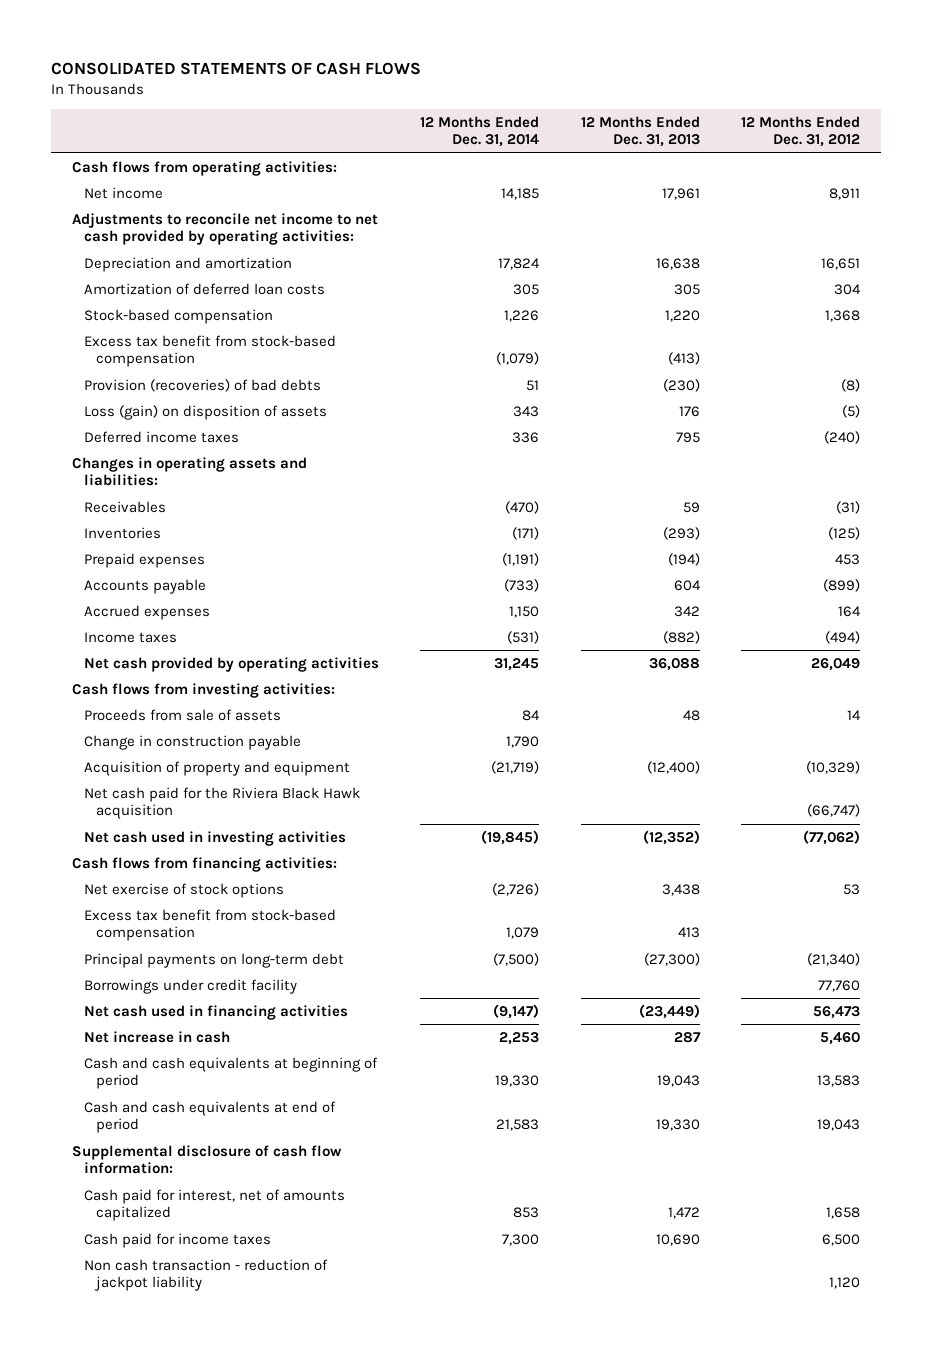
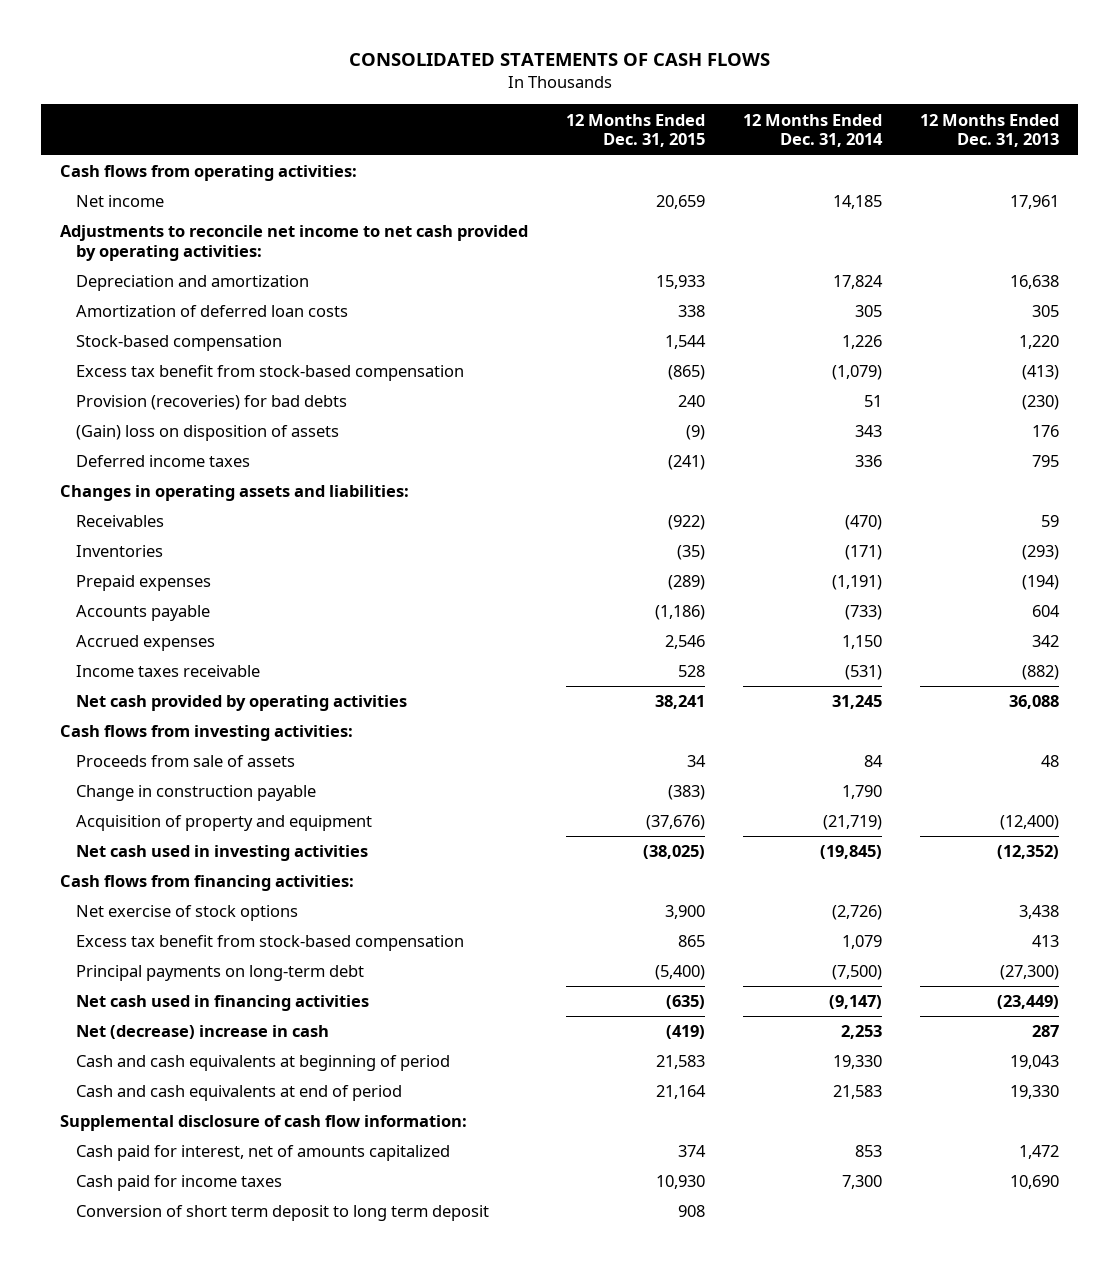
[741,115,861,148] 12 Months Ended Dec. 31, 2012 -> none
none -> [566,113,706,148] 12 Months Ended Dec. 31, 2015
[83,378,321,392] Provision (recoveries) of bad debts -> [75,395,347,411] Provision (recoveries) for bad debts
[83,404,327,420] Loss (gain) on disposition of assets -> [75,425,339,442] (Gain) loss on disposition of assets
[83,631,177,643] Income taxes -> [75,665,260,678] Income taxes receivable
[83,786,360,820] Net cash paid for the Riviera Black Hawk acquisition -> none
[83,978,297,994] Borrowings under credit facility -> none
[83,1030,230,1043] Net increase in cash -> [75,1025,329,1040] Net (decrease) increase in cash
[83,1258,328,1292] Non cash transaction - reduction of jackpot liability -> none
none -> [75,1205,489,1222] Conversion of short term deposit to long term deposit

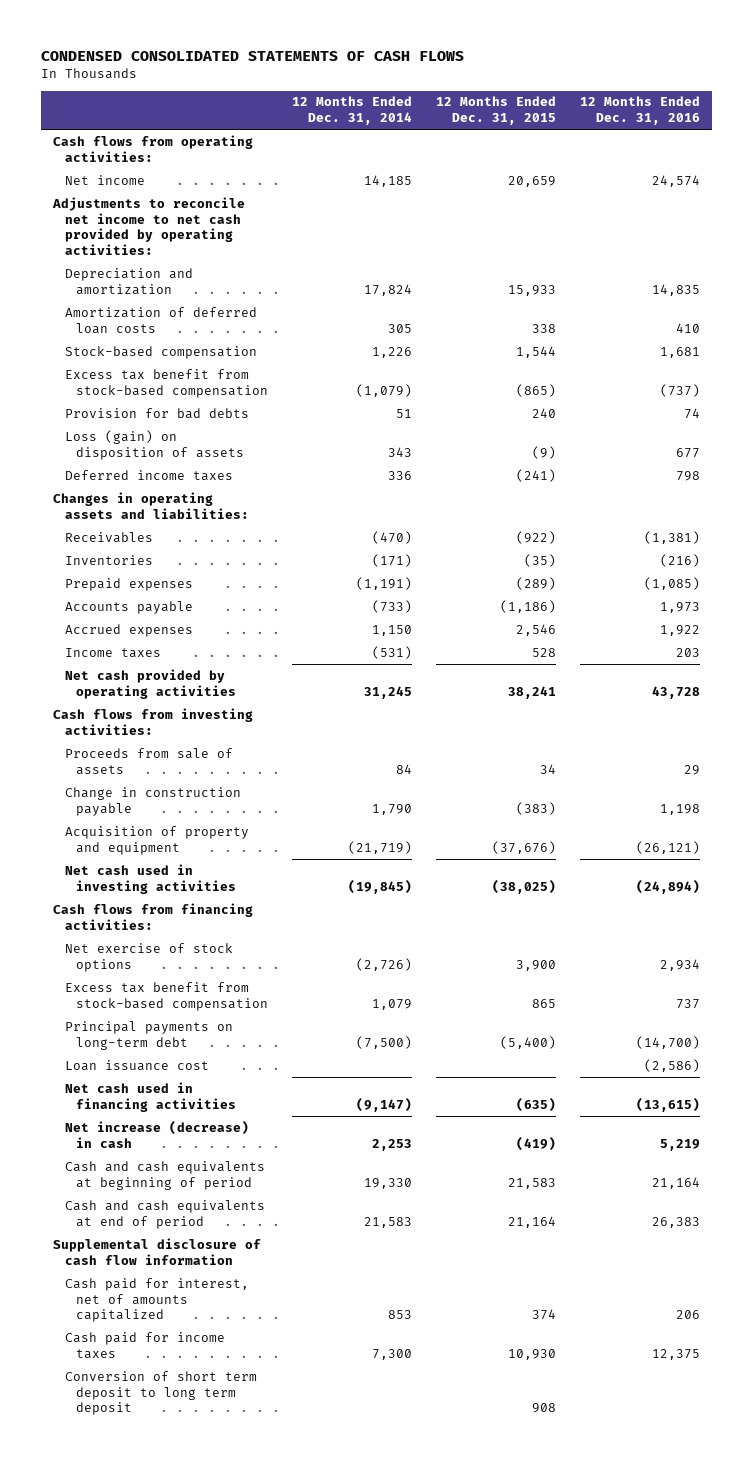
[348,53,770,67] CONSOLIDATED STATEMENTS OF CASH FLOWS -> [41,51,465,62] CONDENSED CONSOLIDATED STATEMENTS OF CASH FLOWS
[920,113,1060,148] 12 Months Ended Dec. 31, 2013 -> none
none -> [579,96,700,126] 12 Months Ended Dec. 31, 2016
[75,395,347,411] Provision (recoveries) for bad debts -> [64,407,249,419] Provision for bad debts
[75,425,339,442] (Gain) loss on disposition of assets -> [64,429,244,460] Loss (gain) on disposition of assets
[75,665,260,678] Income taxes receivable -> [64,647,161,658] Income taxes
none -> [64,1059,209,1071] Loan issuance cost
[75,1025,329,1040] Net (decrease) increase in cash -> [64,1120,249,1148] Net increase (decrease) in cash
[60,1115,468,1132] Supplemental disclosure of cash flow information: -> [53,1237,262,1265] Supplemental disclosure of cash flow information

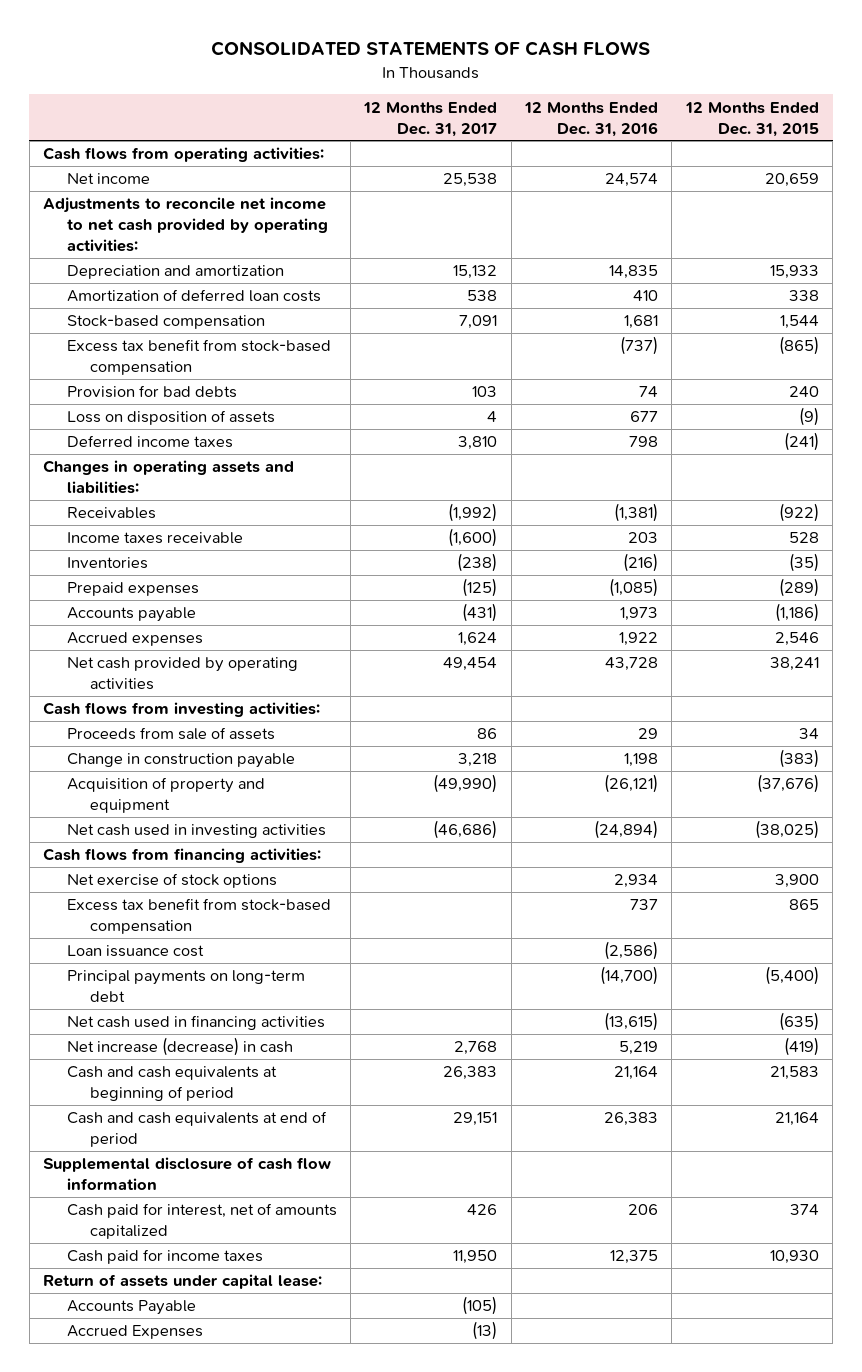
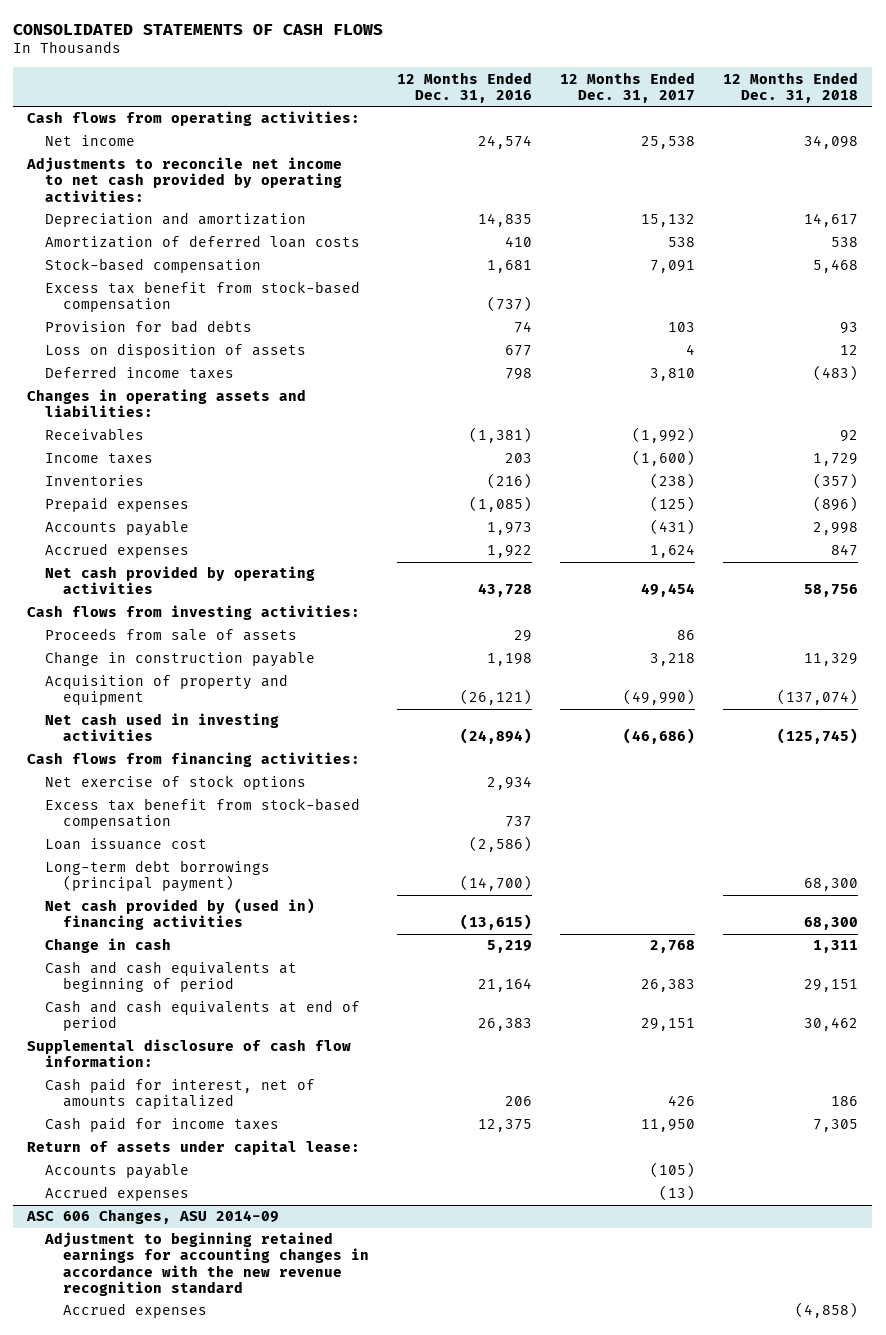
[684,101,819,137] 12 Months Ended Dec. 31, 2015 -> none
none -> [723,71,859,103] 12 Months Ended Dec. 31, 2018
[66,532,243,545] Income taxes receivable -> [45,453,154,465] Income taxes
[66,970,305,1003] Principal payments on long-term debt -> [45,860,271,893] Long-term debt borrowings (principal payment)
[66,1015,325,1031] Net cash used in financing activities -> [45,898,316,931] Net cash provided by (used in) financing activities
[66,1037,293,1057] Net increase (decrease) in cash -> [45,938,172,954] Change in cash
[43,1157,332,1191] Supplemental disclosure of cash flow information -> [27,1039,352,1068] Supplemental disclosure of cash flow information:
[66,1300,196,1316] Accounts Payable -> [45,1163,190,1180] Accounts payable
[66,1325,203,1340] Accrued Expenses -> [45,1186,190,1202] Accrued expenses
none -> [26,1209,280,1225] ASC 606 Changes, ASU 2014-09
none -> [44,1232,370,1296] Adjustment to beginning retained earnings for accounting changes in accordance with the new revenue recognition standard
none -> [63,1303,208,1319] Accrued expenses

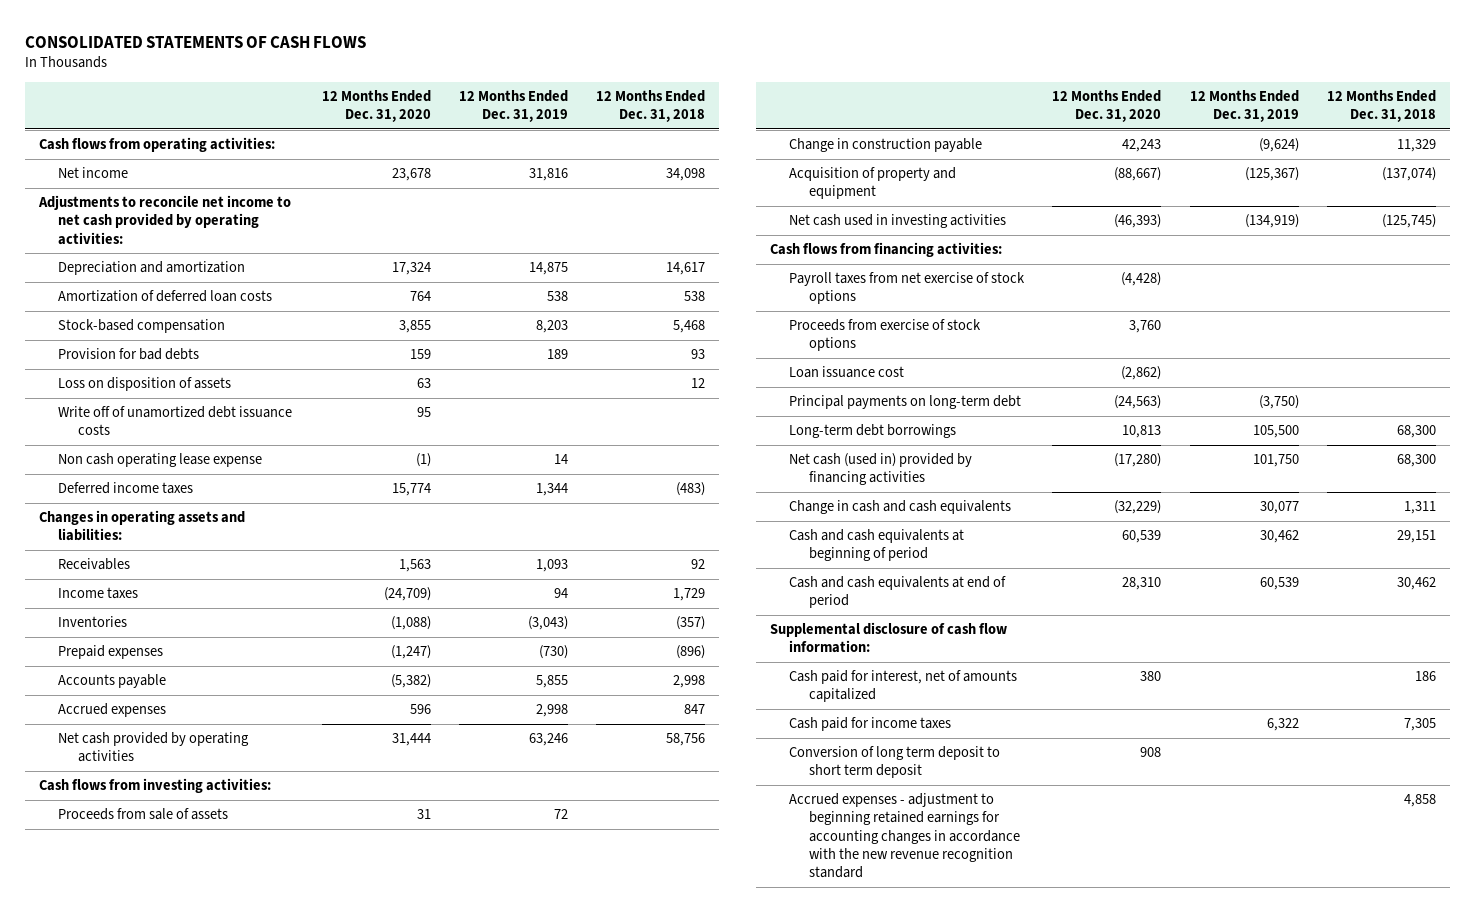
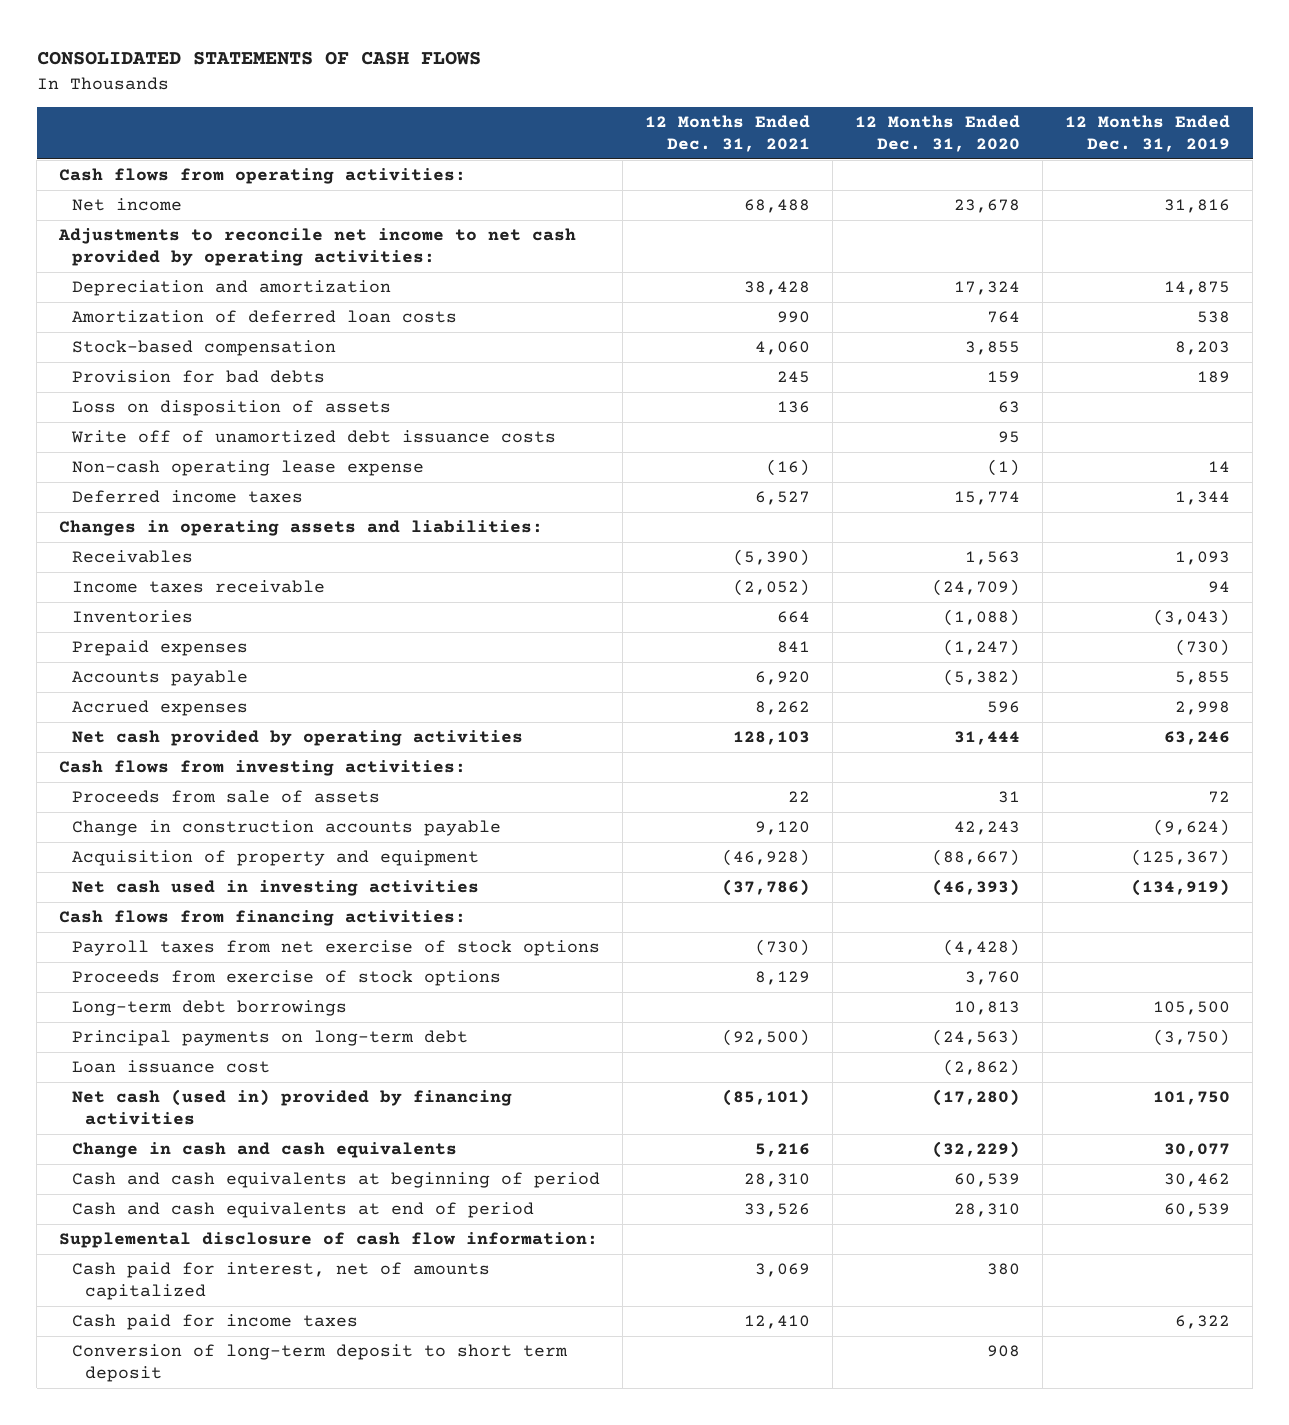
[596,90,706,123] 12 Months Ended Dec. 31, 2018 -> none
none -> [645,115,811,152] 12 Months Ended Dec. 31, 2021
[58,453,263,468] Non cash operating lease expense -> [71,460,424,477] Non-cash operating lease expense
[58,587,139,600] Income taxes -> [71,580,325,594] Income taxes receivable
[789,138,983,153] Change in construction payable -> [71,820,501,837] Change in construction accounts payable
[789,395,1022,410] Principal payments on long-term debt -> [71,1030,468,1047] Principal payments on long-term debt
[789,366,905,379] Loan issuance cost -> [71,1060,270,1074] Loan issuance cost
[789,793,1020,878] Accrued expenses - adjustment to beginning retained earnings for accounting changes in accordance with the new revenue recognition standard -> none
[789,746,1001,779] Conversion of long term deposit to short term deposit -> [71,1344,568,1382] Conversion of long-term deposit to short term deposit

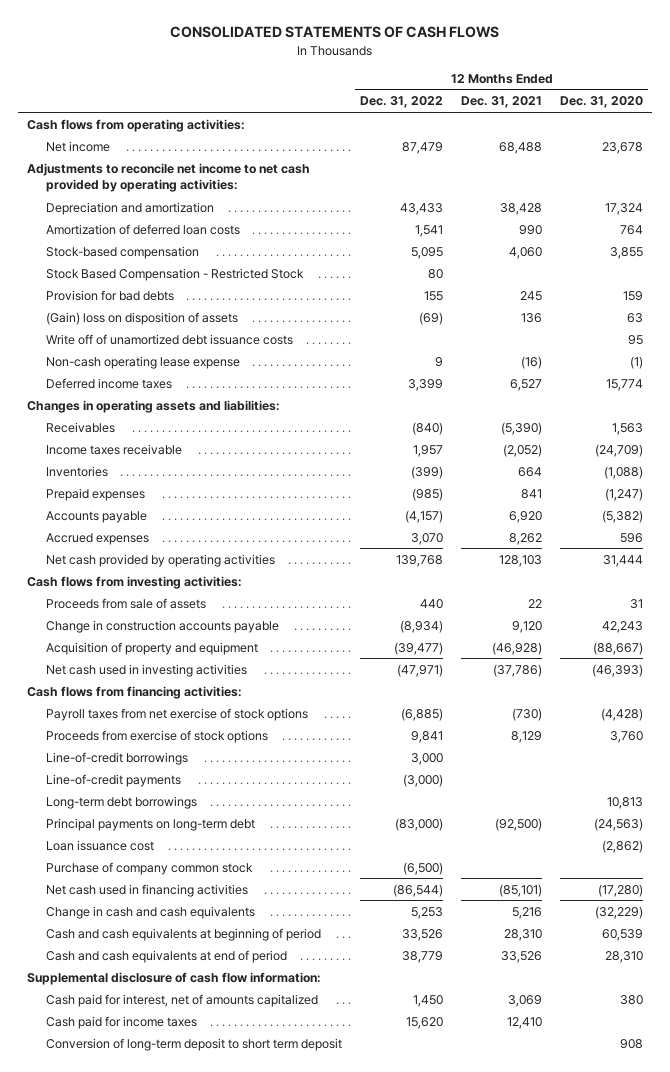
[1065,115,1231,152] 12 Months Ended Dec. 31, 2019 -> none
none -> [359,96,443,109] Dec. 31, 2022
none -> [45,267,304,281] Stock Based Compensation - Restricted Stock
[71,400,391,417] Loss on disposition of assets -> [45,311,238,325] (Gain) loss on disposition of assets
none -> [45,751,188,765] Line-of-credit borrowings
none -> [45,773,181,787] Line-of-credit payments
none -> [45,861,253,875] Purchase of company common stock
[71,1089,512,1125] Net cash (used in) provided by financing activities -> [45,883,248,897] Net cash used in financing activities

